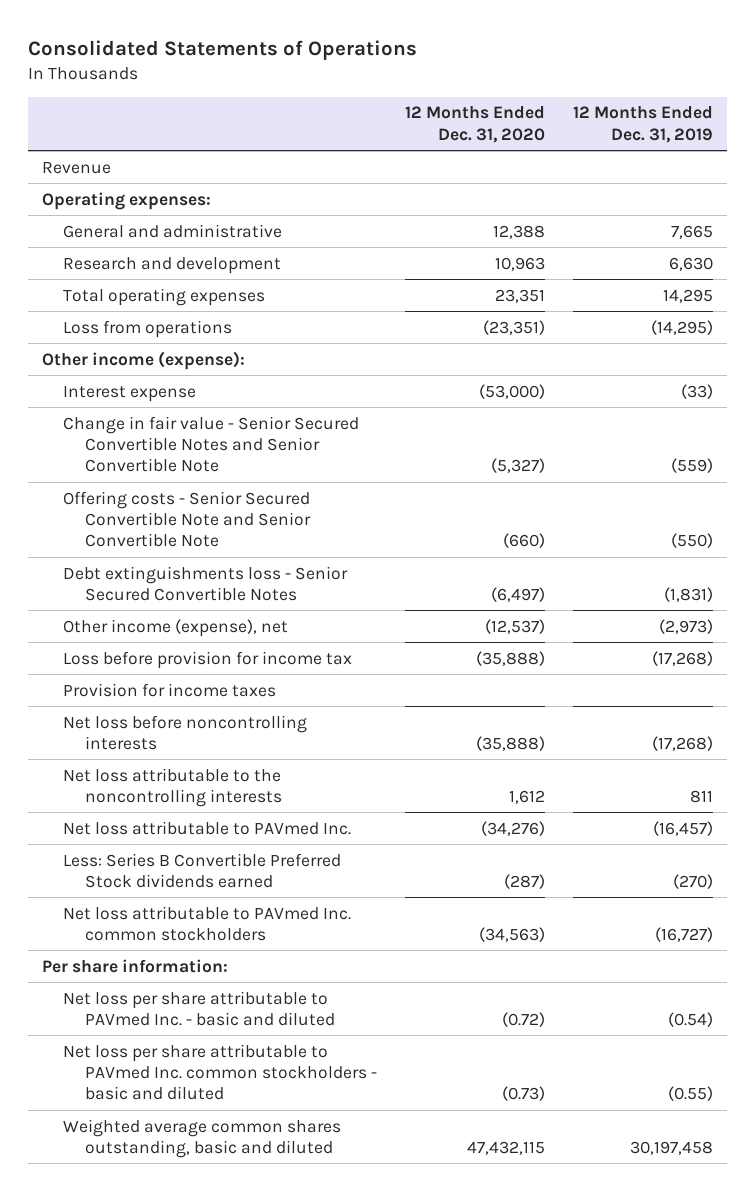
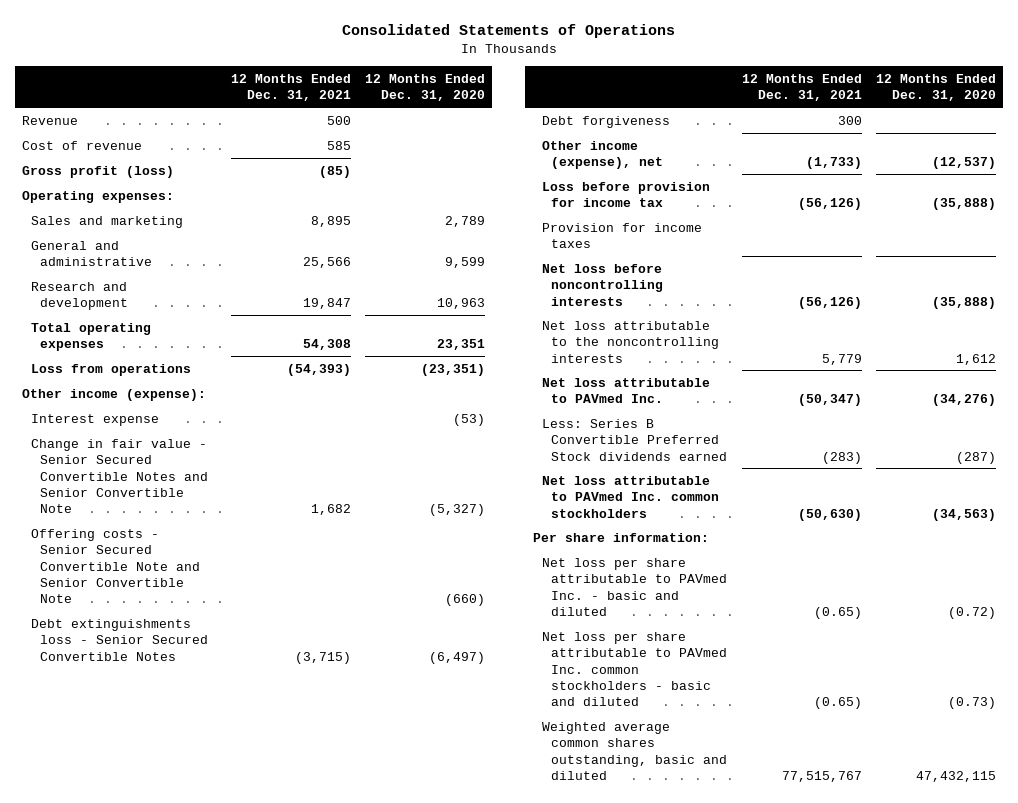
[572,106,713,143] 12 Months Ended Dec. 31, 2019 -> none
none -> [230,73,351,102] 12 Months Ended Dec. 31, 2021
none -> [21,140,142,150] Cost of revenue
none -> [21,165,174,178] Gross profit (loss)
none -> [31,215,184,228] Sales and marketing
[492,224,545,239] 12,388 -> [445,257,486,269] 9,599
[478,383,545,399] (53,000) -> [453,413,486,426] (53)
none -> [541,115,670,128] Debt forgiveness

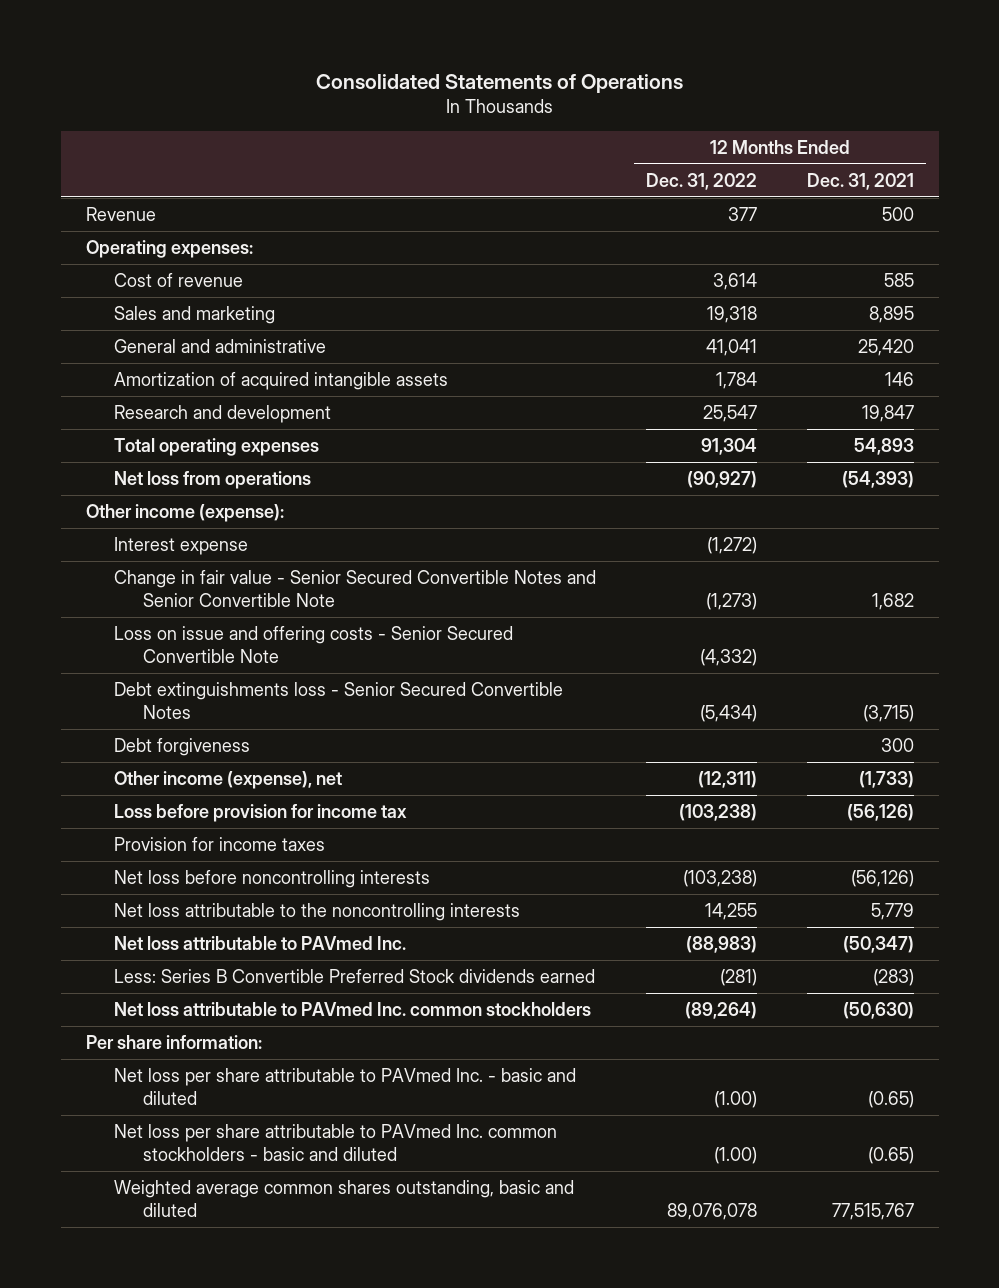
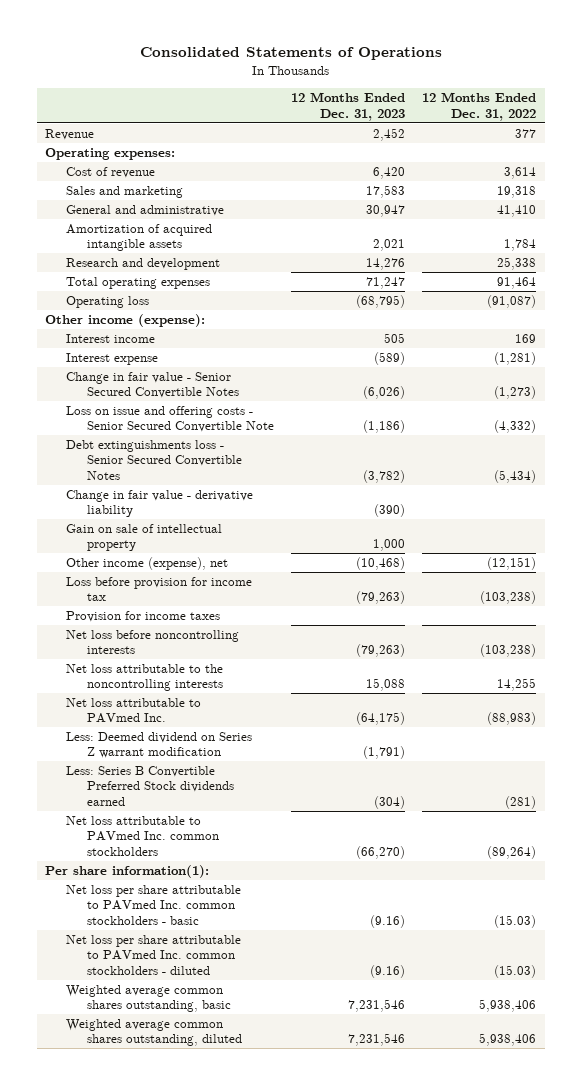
[806,172,914,190] Dec. 31, 2021 -> none
none -> [291,92,406,121] 12 Months Ended Dec. 31, 2023
[706,339,758,357] 41,041 -> [497,205,537,218] 41,410
[703,405,758,423] 25,547 -> [497,257,537,271] 25,338
[701,438,758,456] 91,304 -> [497,277,537,290] 91,464
[114,471,312,490] Net loss from operations -> [66,296,150,309] Operating loss
[687,471,758,489] (90,927) -> [487,295,537,309] (91,087)
none -> [66,334,156,344] Interest income
[707,537,758,555] (1,272) -> [494,352,537,366] (1,281)
[114,570,597,608] Change in fair value - Senior Secured Convertible Notes and Senior Convertible Note -> [66,372,240,399] Change in fair value - Senior Secured Convertible Notes
[114,738,251,757] Debt forgiveness -> none
none -> [66,490,254,518] Change in fair value - derivative liability
none -> [66,524,223,552] Gain on sale of intellectual property
[698,771,758,789] (12,311) -> [487,557,537,571] (12,151)
none -> [66,732,253,759] Less: Deemed dividend on Series Z warrant modification
[85,1035,262,1050] Per share information: -> [45,865,210,879] Per share information(1):
[114,1068,577,1106] Net loss per share attributable to PAVmed Inc. - basic and diluted -> [66,885,242,925] Net loss per share attributable to PAVmed Inc. common stockholders - basic
[714,1091,758,1109] (1.00) -> [494,914,537,928] (15.03)
[114,1124,558,1162] Net loss per share attributable to PAVmed Inc. common stockholders - basic and diluted -> [66,935,242,975] Net loss per share attributable to PAVmed Inc. common stockholders - diluted
[714,1147,758,1165] (1.00) -> [494,964,537,978] (15.03)
[114,1180,575,1218] Weighted average common shares outstanding, basic and diluted -> [66,985,232,1013] Weighted average common shares outstanding, basic
[667,1203,758,1221] 89,076,078 -> [479,999,537,1013] 5,938,406
none -> [66,1019,243,1047] Weighted average common shares outstanding, diluted

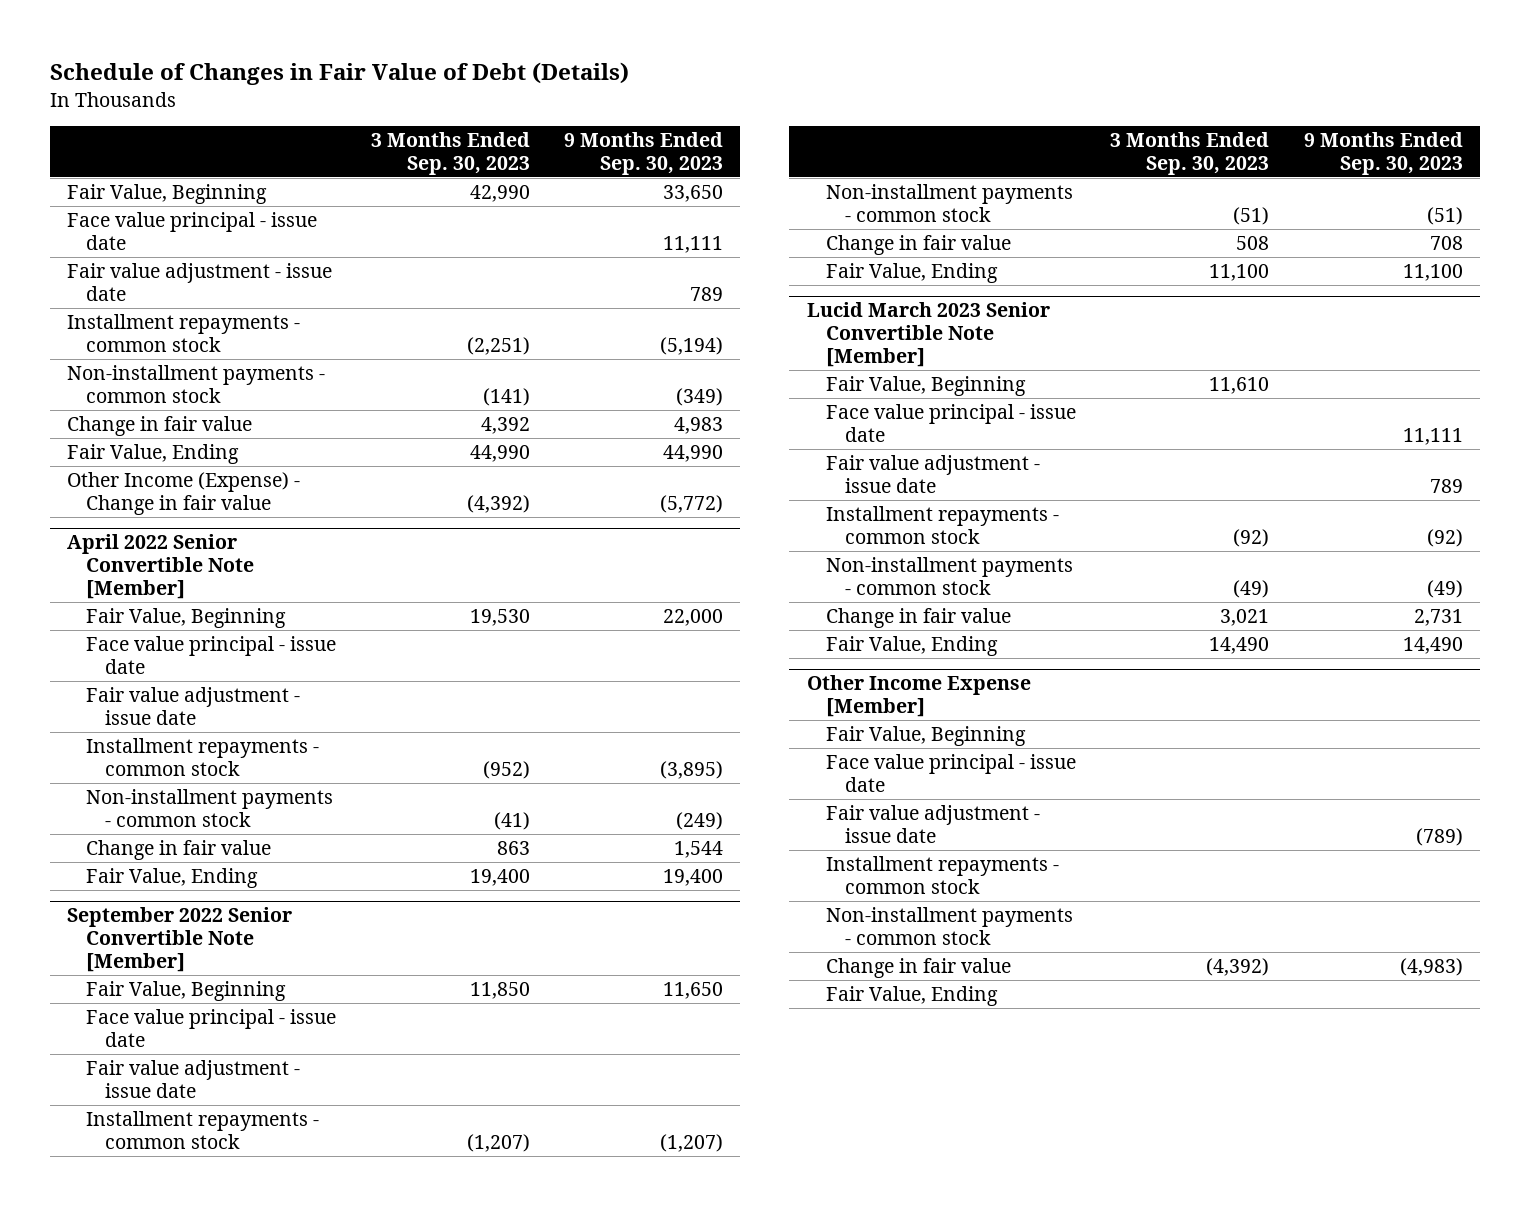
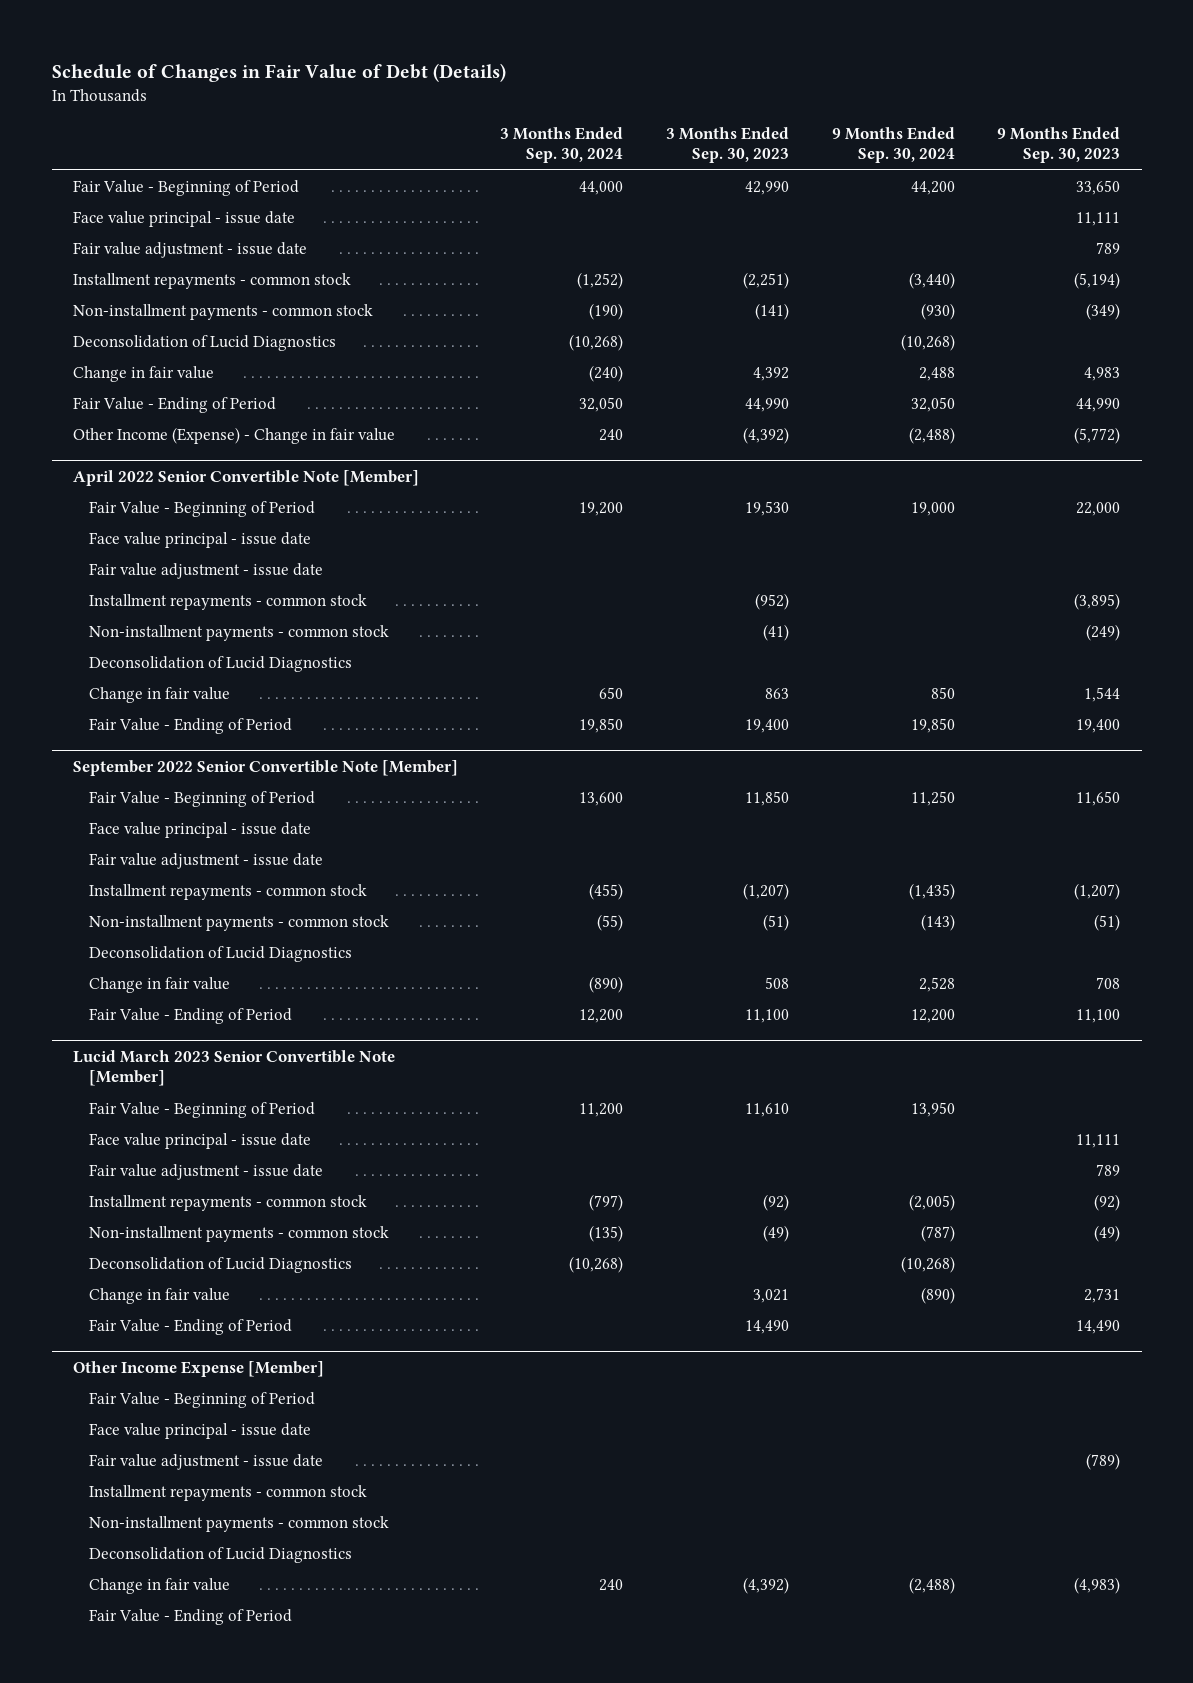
none -> [500,126,624,164] 3 Months Ended Sep. 30, 2024
none -> [831,126,955,164] 9 Months Ended Sep. 30, 2024
[66,184,267,205] Fair Value, Beginning -> [72,180,299,197] Fair Value - Beginning of Period
none -> [72,335,336,352] Deconsolidation of Lucid Diagnostics
[66,444,239,465] Fair Value, Ending -> [72,397,276,414] Fair Value - Ending of Period
[86,608,287,629] Fair Value, Beginning -> [89,501,316,518] Fair Value - Beginning of Period
none -> [89,656,353,673] Deconsolidation of Lucid Diagnostics
[86,868,259,889] Fair Value, Ending -> [89,718,293,735] Fair Value - Ending of Period
[86,981,287,1002] Fair Value, Beginning -> [89,791,316,808] Fair Value - Beginning of Period
none -> [89,946,353,963] Deconsolidation of Lucid Diagnostics
[825,263,998,284] Fair Value, Ending -> [89,1008,293,1025] Fair Value - Ending of Period
[825,376,1026,397] Fair Value, Beginning -> [89,1102,316,1119] Fair Value - Beginning of Period
none -> [89,1257,353,1274] Deconsolidation of Lucid Diagnostics
[825,636,998,657] Fair Value, Ending -> [89,1319,293,1336] Fair Value - Ending of Period
[825,726,1026,747] Fair Value, Beginning -> [89,1392,316,1409] Fair Value - Beginning of Period
none -> [89,1547,353,1564] Deconsolidation of Lucid Diagnostics
[825,986,998,1007] Fair Value, Ending -> [89,1609,293,1626] Fair Value - Ending of Period

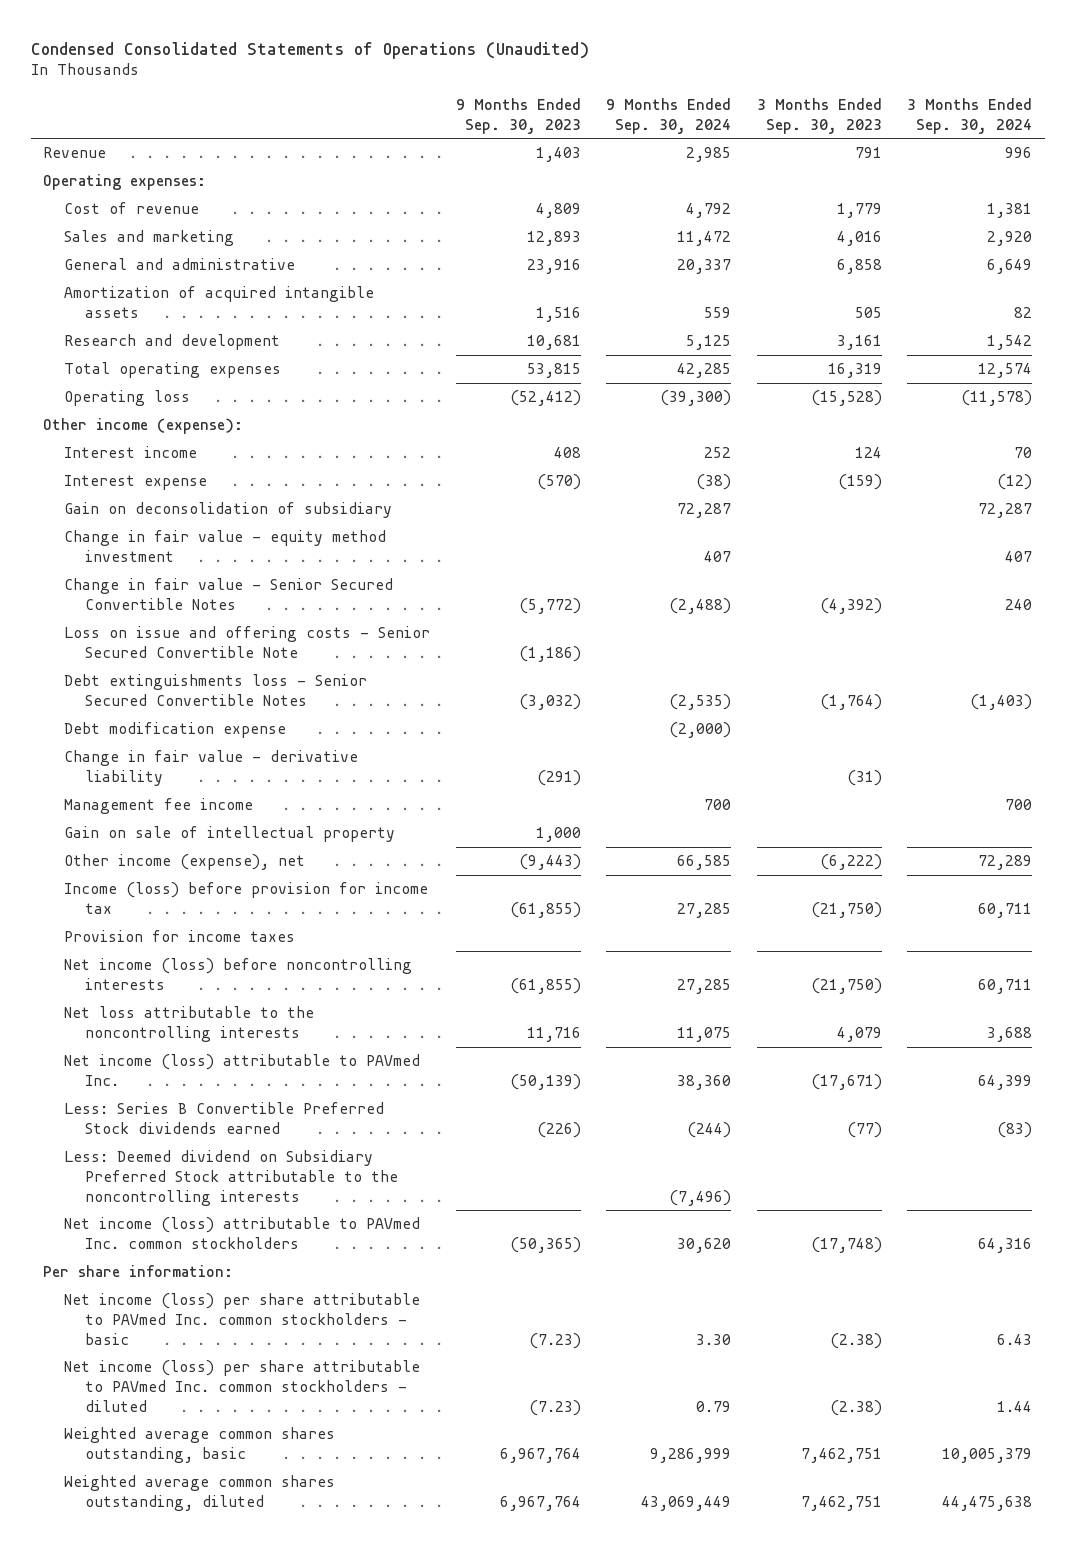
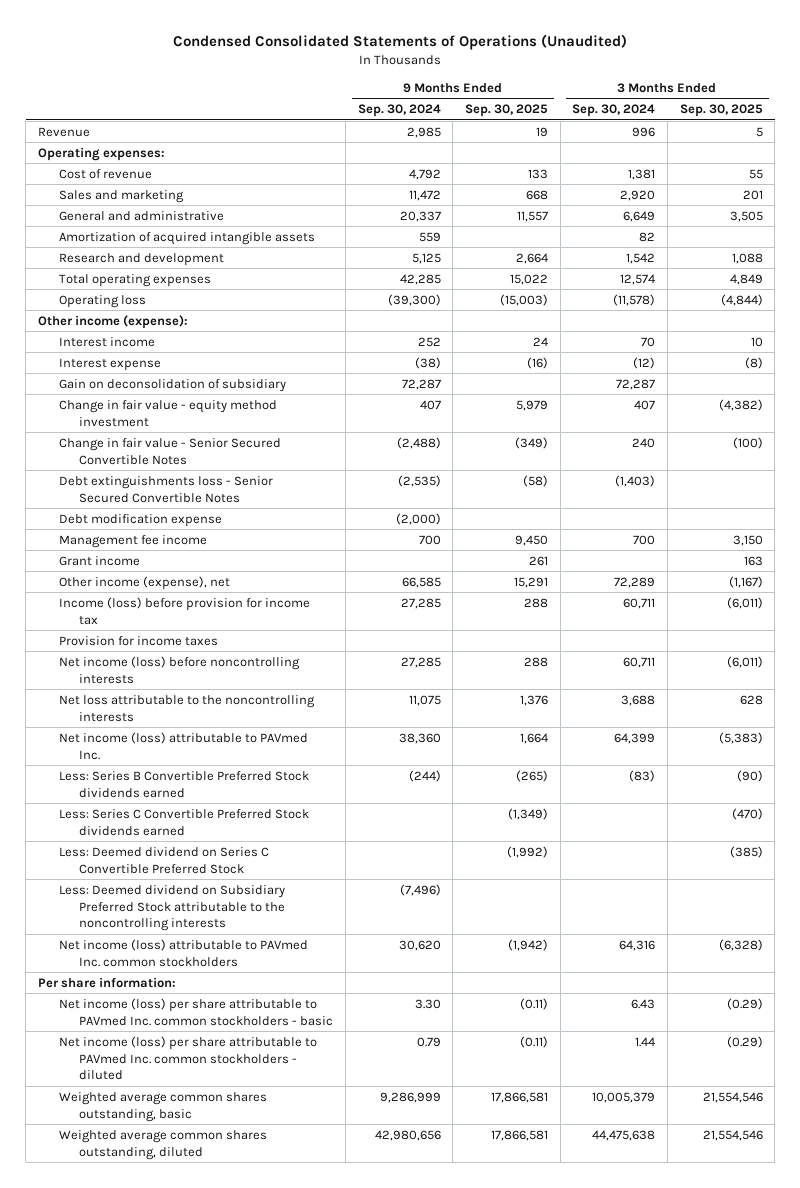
[455,97,581,134] 9 Months Ended Sep. 30, 2023 -> none
[756,97,882,134] 3 Months Ended Sep. 30, 2023 -> none
none -> [464,104,548,118] Sep. 30, 2025
none -> [679,104,763,118] Sep. 30, 2025
[64,626,431,659] Loss on issue and offering costs - Senior Secured Convertible Note -> none
[64,750,359,787] Change in fair value - derivative liability -> none
[64,826,396,843] Gain on sale of intellectual property -> none
none -> [58,555,140,566] Grant income
none -> [58,808,309,836] Less: Series C Convertible Preferred Stock dividends earned
none -> [58,846,269,874] Less: Deemed dividend on Series C Convertible Preferred Stock
[641,1496,732,1512] 43,069,449 -> [374,1129,441,1141] 42,980,656

